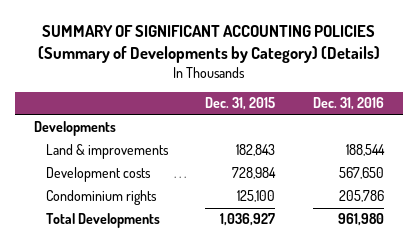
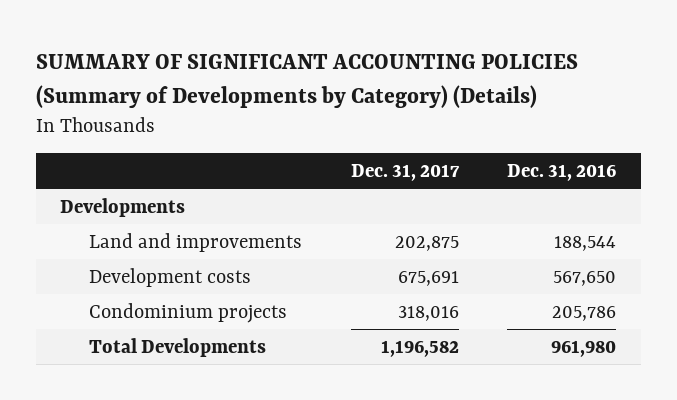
[205,97,276,111] Dec. 31, 2015 -> none
none -> [350,163,460,181] Dec. 31, 2017
[45,144,169,160] Land & improvements -> [88,232,302,252] Land and improvements
[45,190,157,206] Condominium rights -> [88,302,287,323] Condominium projects

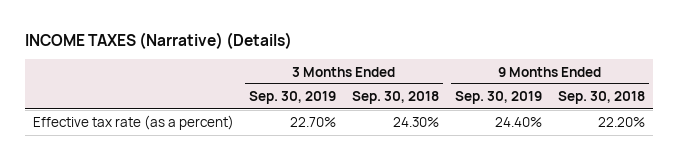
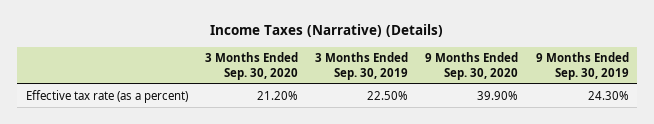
[24,31,292,49] INCOME TAXES (Narrative) (Details) -> [210,24,444,38] Income Taxes (Narrative) (Details)
[352,91,440,105] Sep. 30, 2018 -> none
[557,91,645,105] Sep. 30, 2018 -> none
none -> [205,52,299,80] 3 Months Ended Sep. 30, 2020
none -> [425,52,519,80] 9 Months Ended Sep. 30, 2020
[290,117,337,128] 22.70% -> [367,91,409,101] 22.50%
[494,117,542,128] 24.40% -> [587,91,629,101] 24.30%

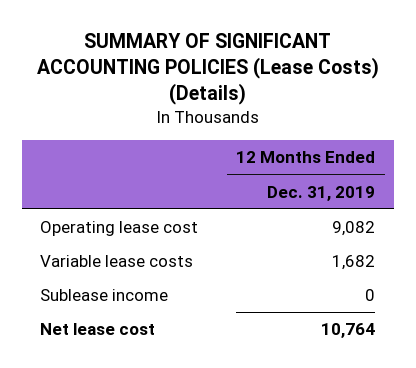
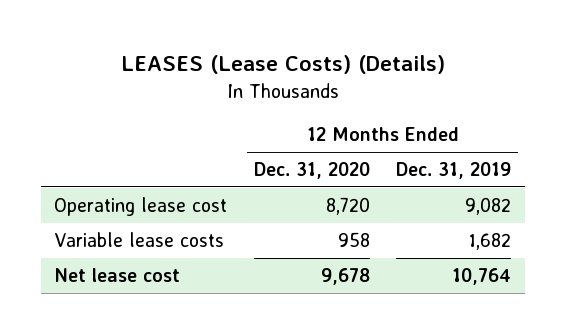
[36,32,379,106] SUMMARY OF SIGNIFICANT ACCOUNTING POLICIES (Lease Costs) (Details) -> [120,55,445,75] LEASES (Lease Costs) (Details)
none -> [253,162,370,180] Dec. 31, 2020
[40,289,169,302] Sublease income -> none

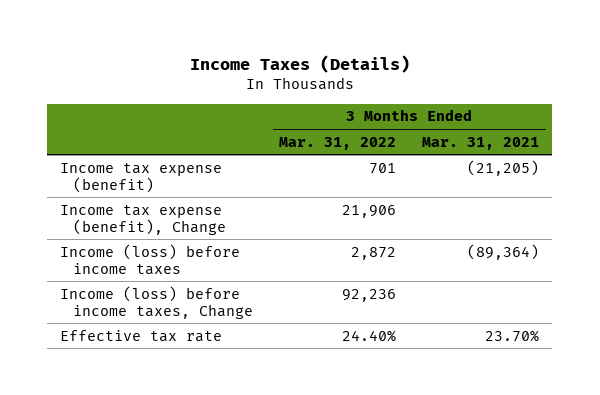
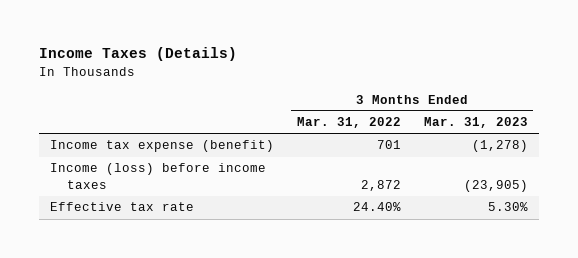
[422,136,540,150] Mar. 31, 2021 -> none
none -> [423,117,528,129] Mar. 31, 2023
[60,204,227,235] Income tax expense (benefit), Change -> none
[60,285,254,319] Income (loss) before income taxes, Change -> none

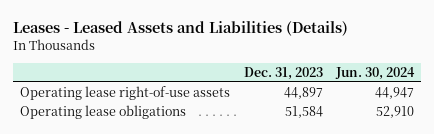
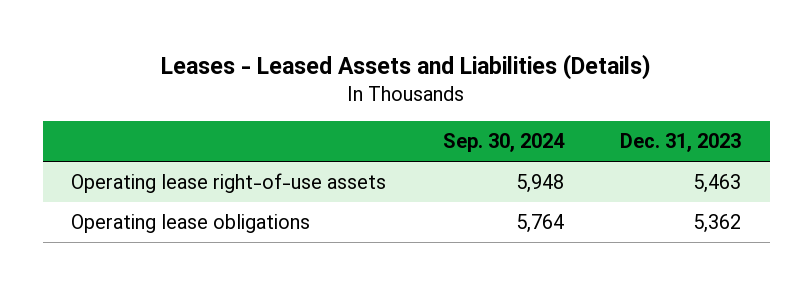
[335,66,416,80] Jun. 30, 2024 -> none
none -> [442,133,565,153] Sep. 30, 2024
[283,86,323,99] 44,897 -> [693,174,742,194] 5,463
[284,105,323,118] 51,584 -> [693,214,742,234] 5,362

